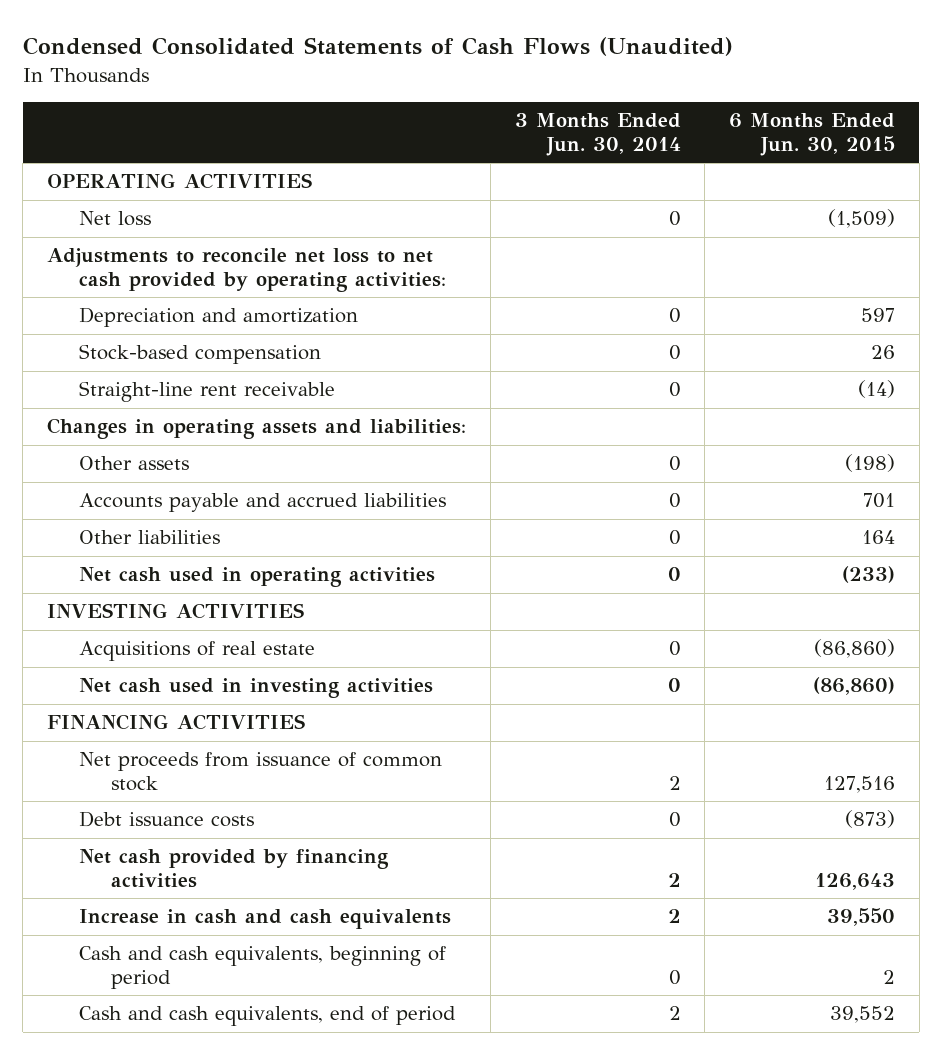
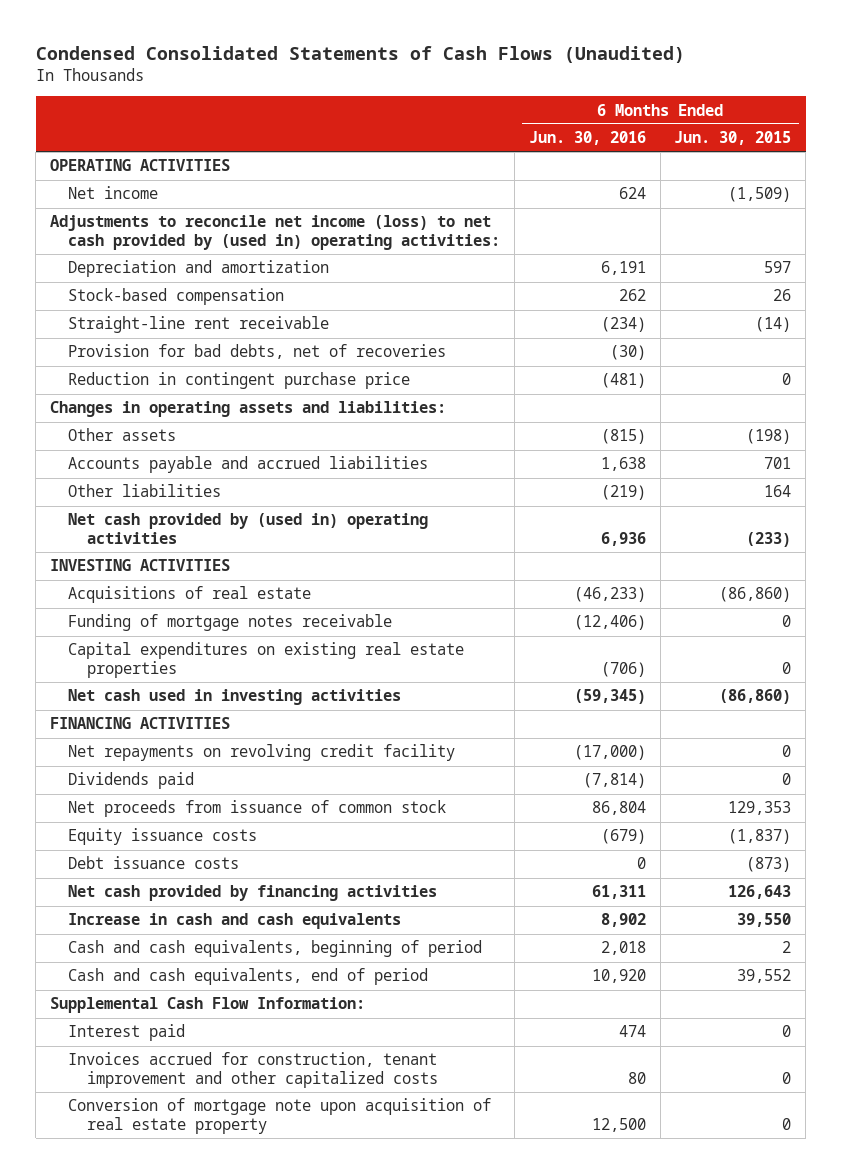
[514,113,681,156] 3 Months Ended Jun. 30, 2014 -> none
none -> [528,131,646,146] Jun. 30, 2016
[79,211,152,227] Net loss -> [68,186,159,200] Net income
[47,248,447,292] Adjustments to reconcile net loss to net cash provided by operating activities: -> [49,215,501,250] Adjustments to reconcile net income (loss) to net cash provided by (used in) operating activities:
none -> [68,344,447,360] Provision for bad debts, net of recoveries
none -> [68,372,411,390] Reduction in contingent purchase price
[79,567,436,588] Net cash used in operating activities -> [68,513,429,544] Net cash provided by (used in) operating activities
none -> [68,614,393,632] Funding of mortgage notes receivable
none -> [68,642,465,678] Capital expenditures on existing real estate properties
none -> [68,744,456,762] Net repayments on revolving credit facility
none -> [68,772,195,790] Dividends paid
[823,775,895,793] 127,516 -> [728,801,792,816] 129,353
none -> [68,828,258,846] Equity issuance costs
none -> [49,997,365,1014] Supplemental Cash Flow Information:
none -> [68,1024,186,1042] Interest paid
none -> [68,1052,438,1088] Invoices accrued for construction, tenant improvement and other capitalized costs
none -> [68,1098,492,1134] Conversion of mortgage note upon acquisition of real estate property

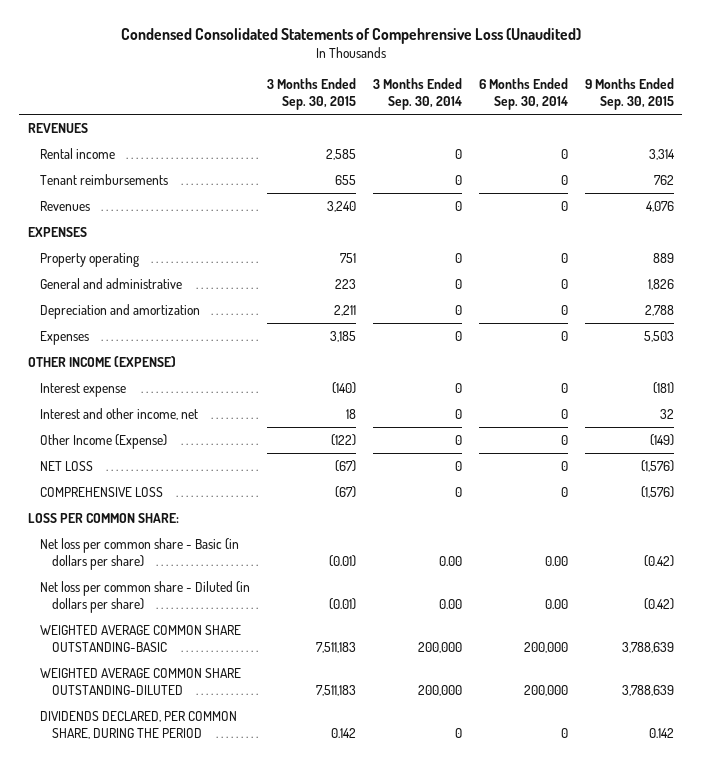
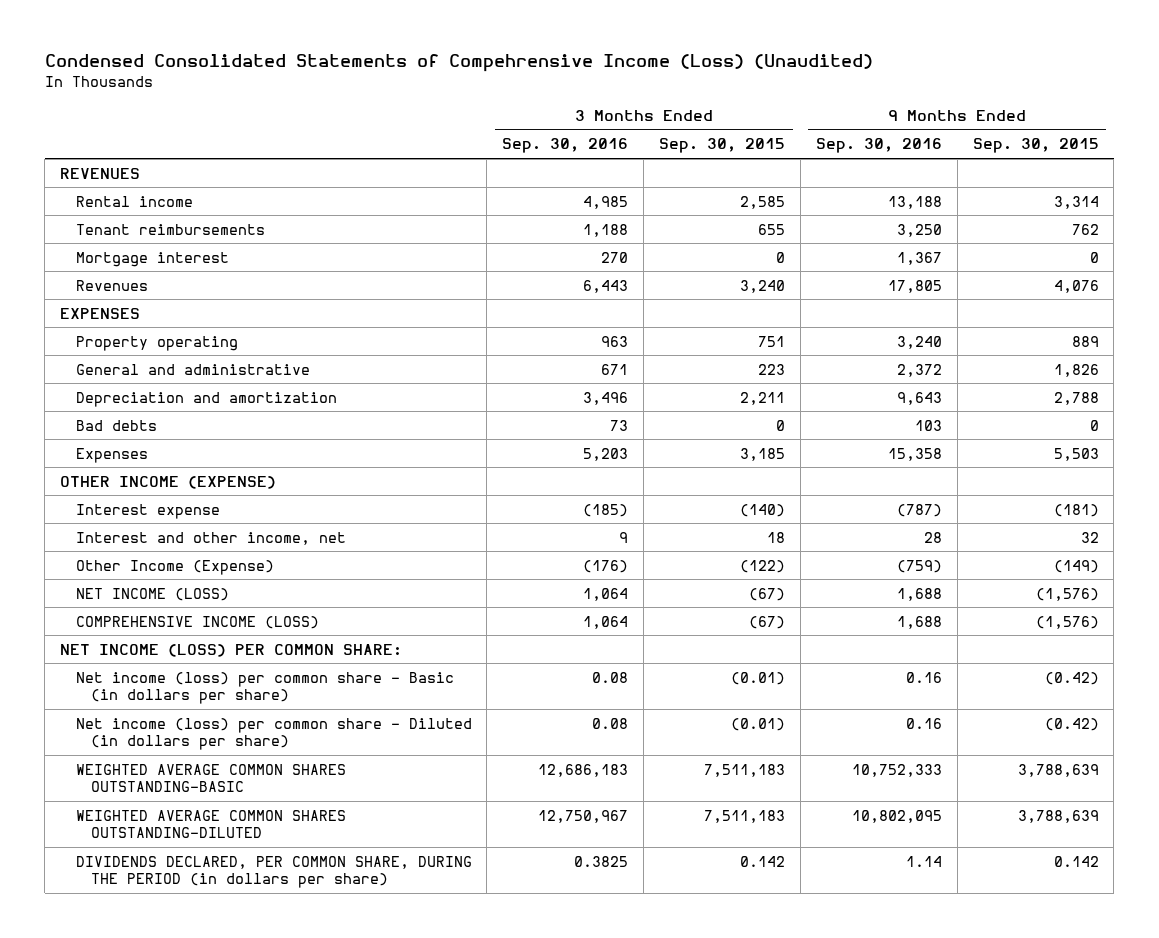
[120,28,581,45] Condensed Consolidated Statements of Compehrensive Loss (Unaudited) -> [44,54,873,73] Condensed Consolidated Statements of Compehrensive Income (Loss) (Unaudited)
[372,78,462,111] 3 Months Ended Sep. 30, 2014 -> none
[478,78,568,111] 6 Months Ended Sep. 30, 2014 -> none
none -> [502,138,629,154] Sep. 30, 2016
none -> [815,138,942,154] Sep. 30, 2016
none -> [75,251,229,267] Mortgage interest
none -> [75,419,157,431] Bad debts
[39,461,93,472] NET LOSS -> [75,587,229,601] NET INCOME (LOSS)
[39,487,163,498] COMPREHENSIVE LOSS -> [75,615,319,629] COMPREHENSIVE INCOME (LOSS)
[27,513,179,524] LOSS PER COMMON SHARE: -> [60,643,403,657] NET INCOME (LOSS) PER COMMON SHARE:
[39,538,239,570] Net loss per common share - Basic (in dollars per share) -> [75,671,454,704] Net income (loss) per common share - Basic (in dollars per share)
[39,581,250,613] Net loss per common share - Diluted (in dollars per share) -> [75,717,472,750] Net income (loss) per common share - Diluted (in dollars per share)
[39,625,241,652] WEIGHTED AVERAGE COMMON SHARE OUTSTANDING-BASIC -> [75,763,346,792] WEIGHTED AVERAGE COMMON SHARES OUTSTANDING-BASIC
[39,668,241,695] WEIGHTED AVERAGE COMMON SHARE OUTSTANDING-DILUTED -> [75,809,346,838] WEIGHTED AVERAGE COMMON SHARES OUTSTANDING-DILUTED
[39,711,237,739] DIVIDENDS DECLARED, PER COMMON SHARE, DURING THE PERIOD -> [75,855,472,888] DIVIDENDS DECLARED, PER COMMON SHARE, DURING THE PERIOD (in dollars per share)

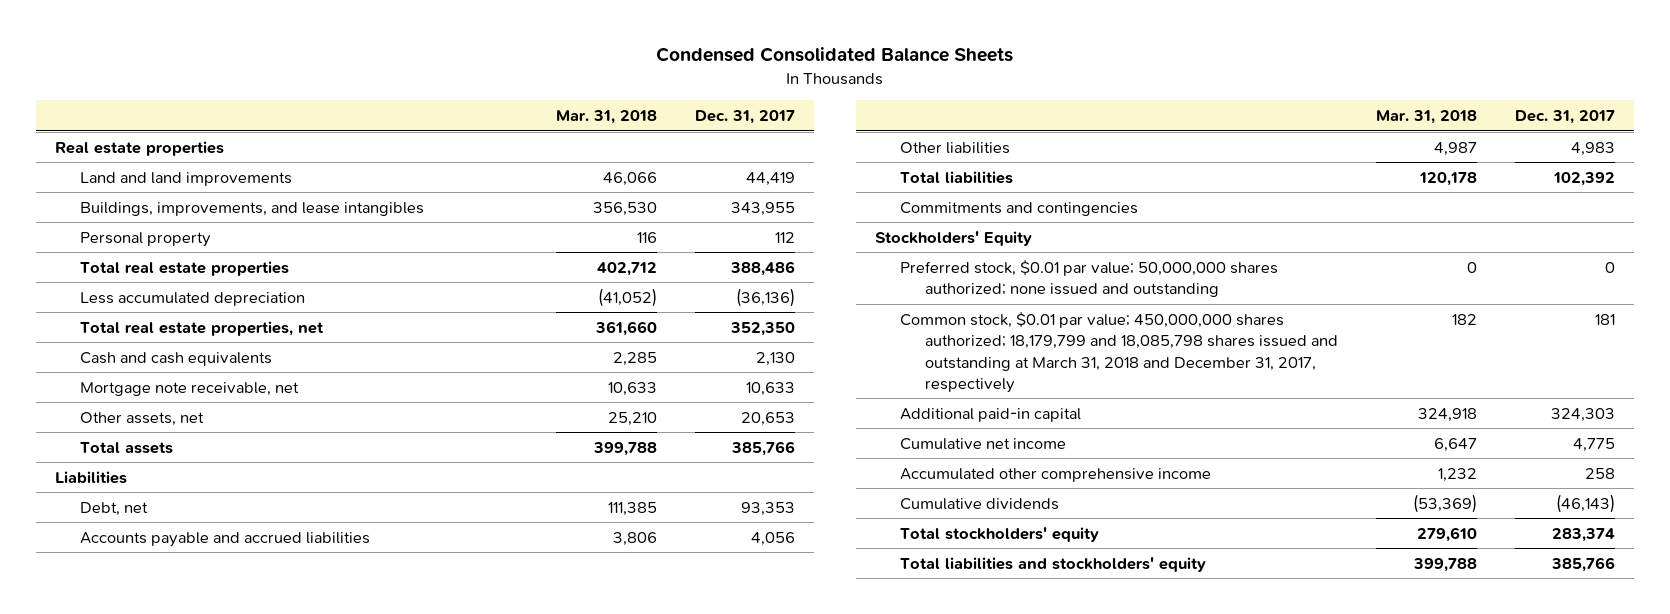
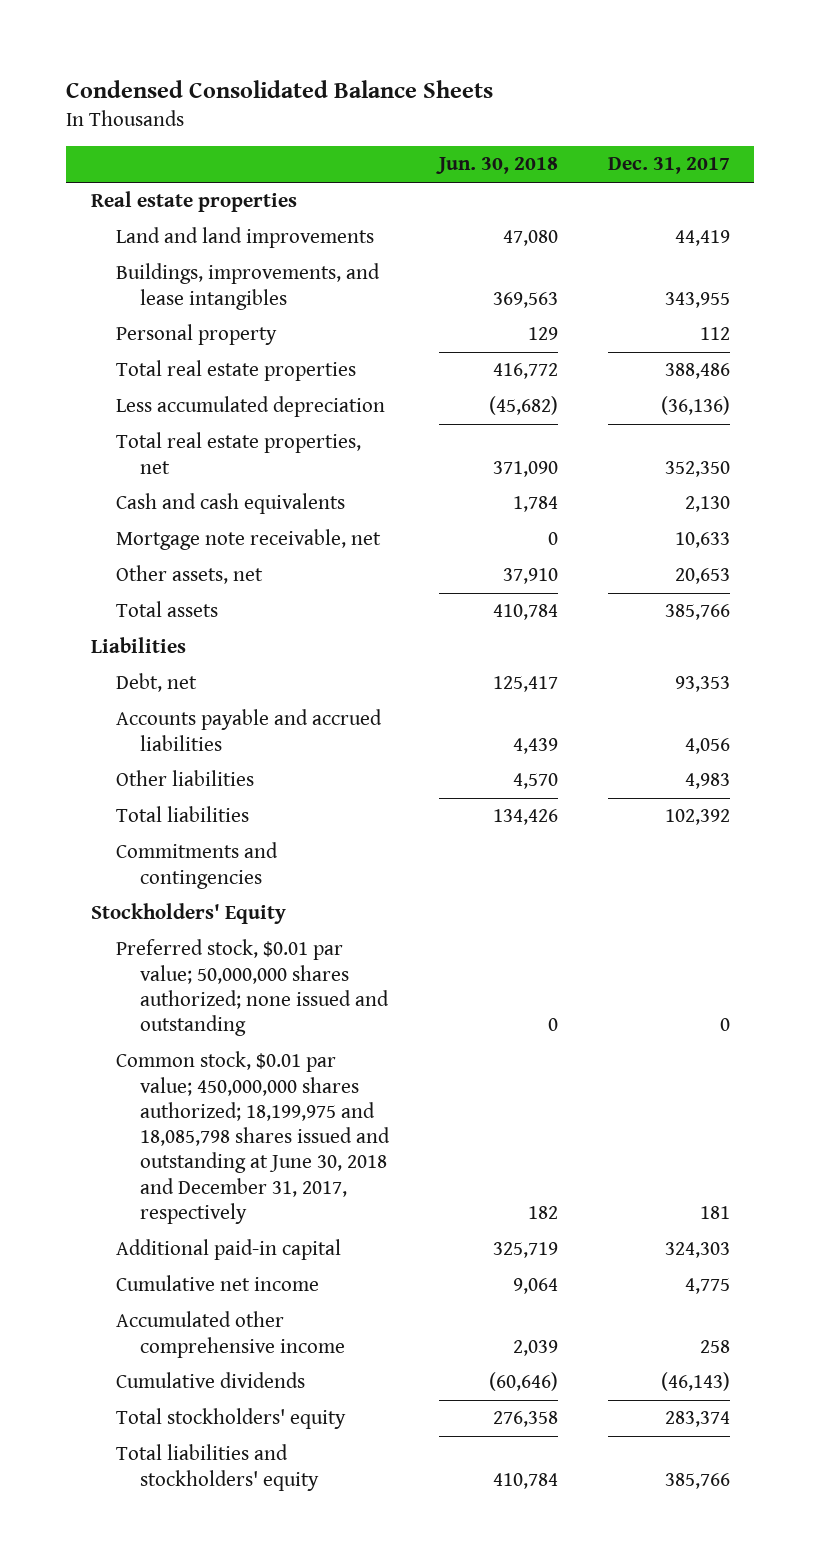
[555,110,657,125] Mar. 31, 2018 -> none
none -> [435,157,558,175] Jun. 30, 2018
[899,311,1338,393] Common stock, $0.01 par value; 450,000,000 shares authorized; 18,179,799 and 18,085,798 shares issued and outstanding at March 31, 2018 and December 31, 2017, respectively -> [115,1051,391,1225] Common stock, $0.01 par value; 450,000,000 shares authorized; 18,199,975 and 18,085,798 shares issued and outstanding at June 30, 2018 and December 31, 2017, respectively

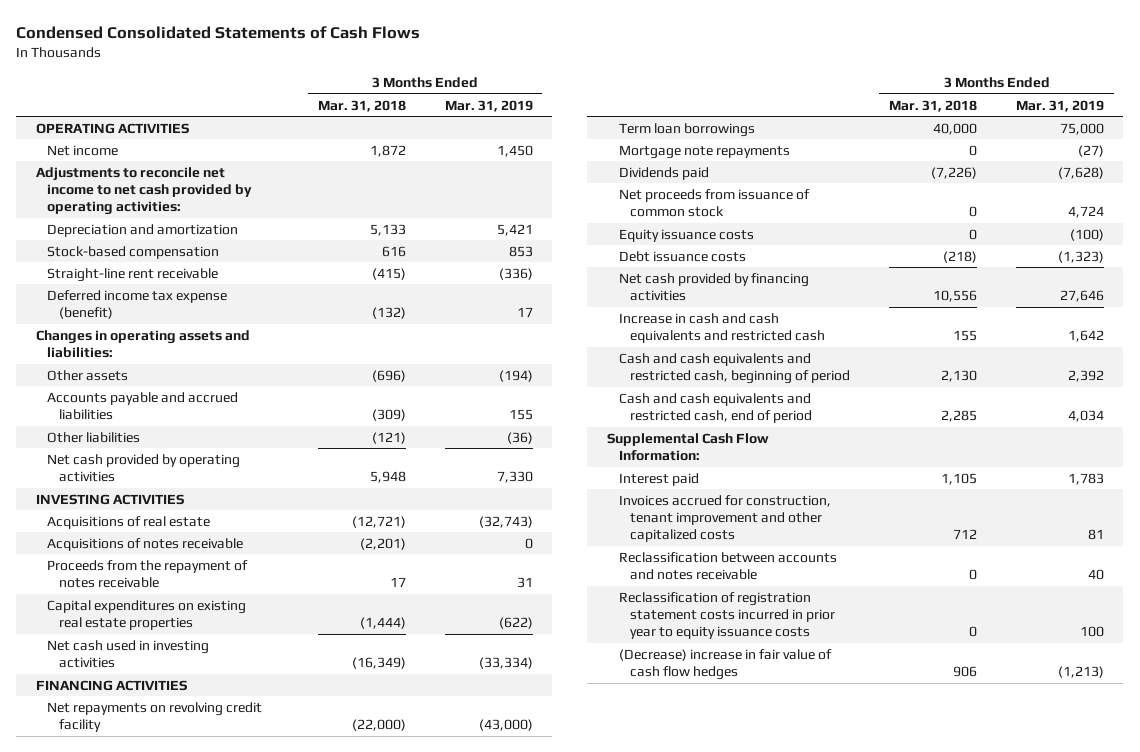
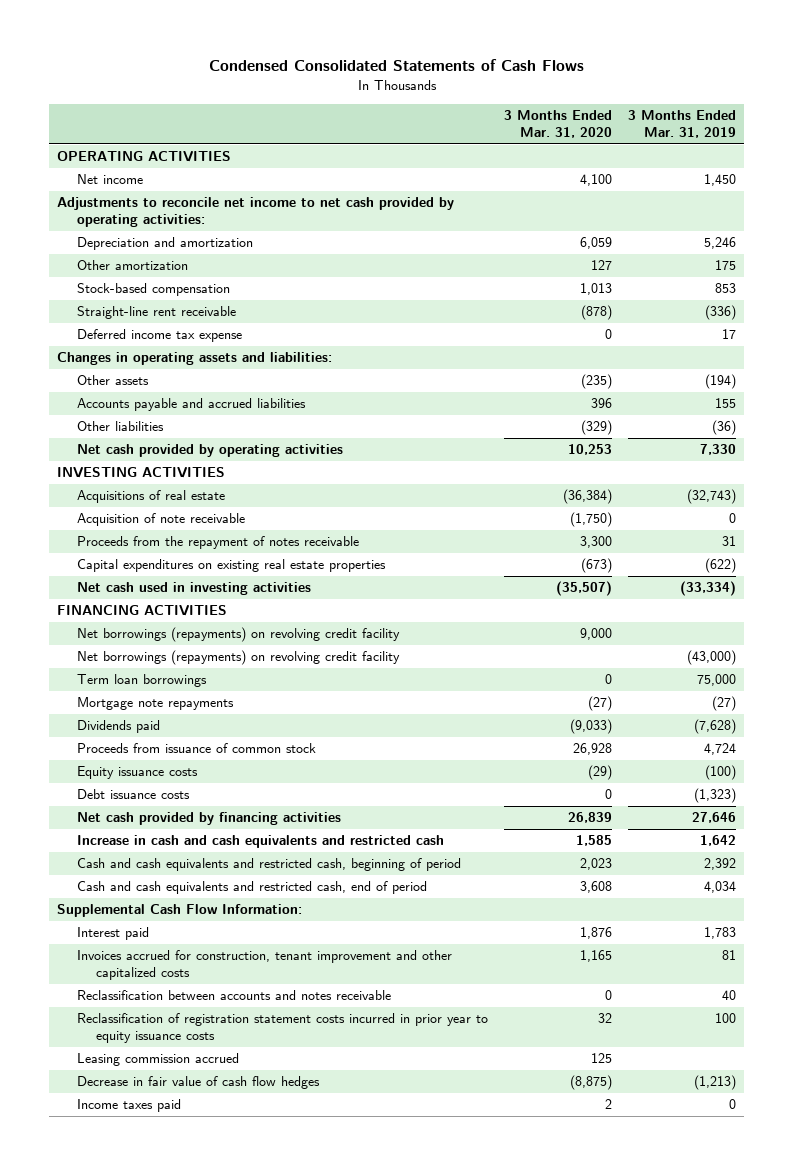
[317,99,406,112] Mar. 31, 2018 -> none
none -> [504,110,613,139] 3 Months Ended Mar. 31, 2020
[496,223,533,236] 5,421 -> [704,237,737,250] 5,246
none -> [76,260,188,271] Other amortization
[47,289,228,320] Deferred income tax expense (benefit) -> [76,329,242,343] Deferred income tax expense
[47,537,244,551] Acquisitions of notes receivable -> [76,513,245,527] Acquisition of note receivable
none -> [76,627,400,643] Net borrowings (repayments) on revolving credit facility
[47,701,263,733] Net repayments on revolving credit facility -> [76,650,400,666] Net borrowings (repayments) on revolving credit facility
[618,188,810,218] Net proceeds from issuance of common stock -> [76,743,316,754] Proceeds from issuance of common stock
none -> [76,1053,239,1067] Leasing commission accrued
[618,648,832,681] (Decrease) increase in fair value of cash flow hedges -> [76,1076,320,1090] Decrease in fair value of cash flow hedges
none -> [76,1099,181,1113] Income taxes paid

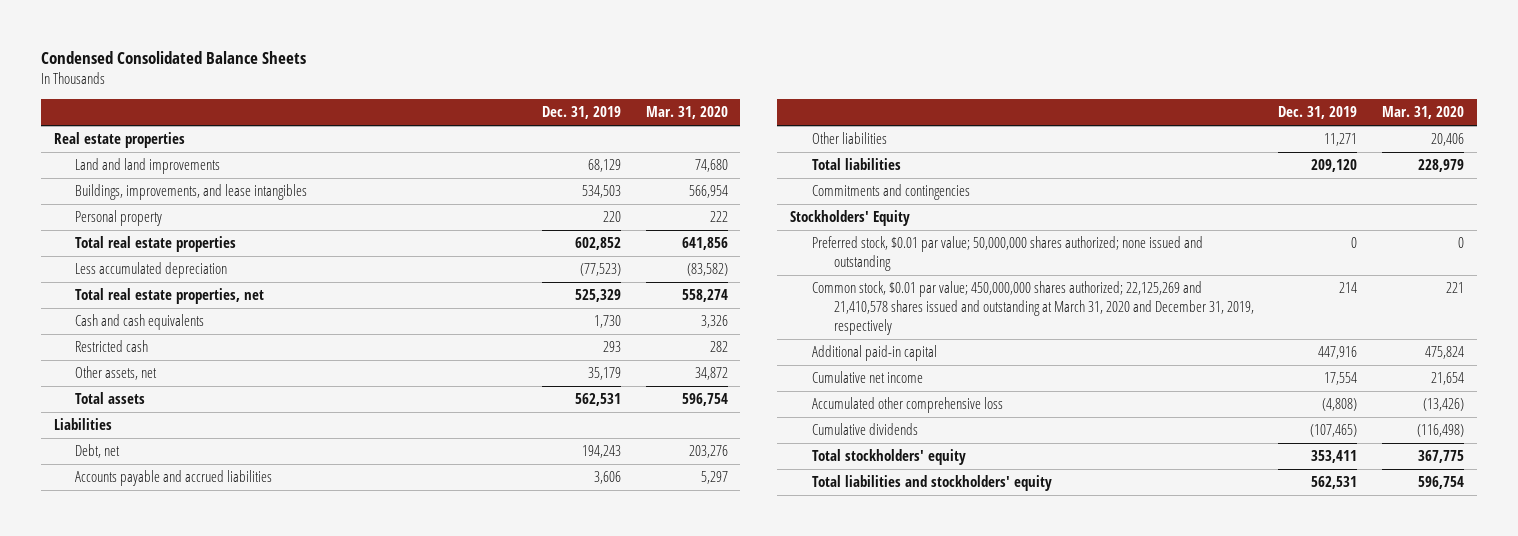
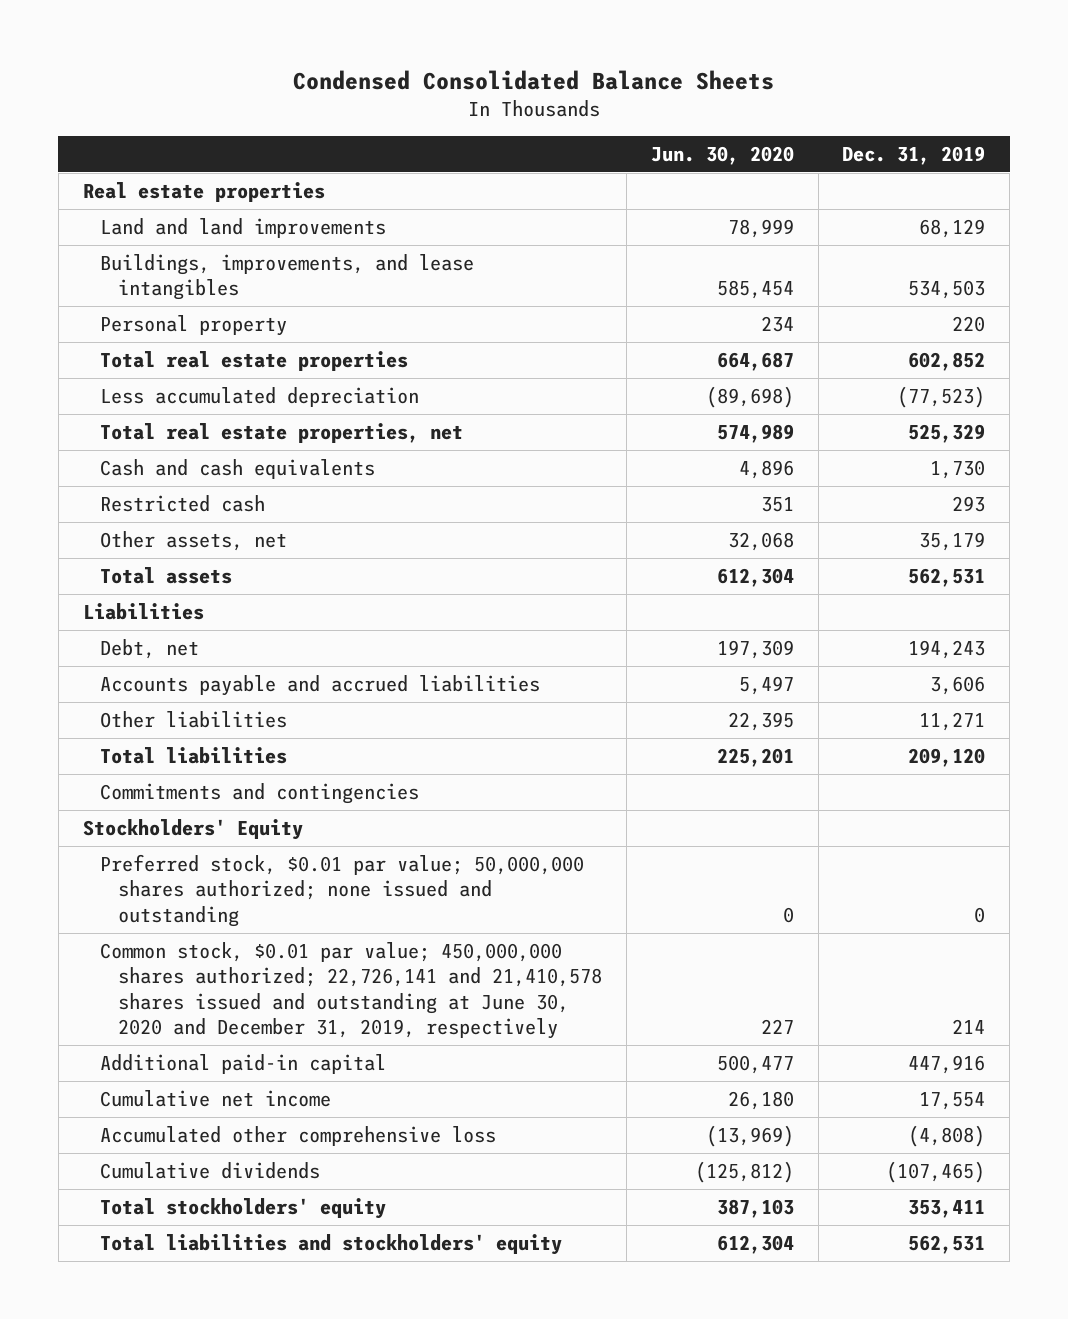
[646,106,729,120] Mar. 31, 2020 -> none
none -> [650,145,794,165] Jun. 30, 2020
[811,281,1254,335] Common stock, $0.01 par value; 450,000,000 shares authorized; 22,125,269 and 21,410,578 shares issued and outstanding at March 31, 2020 and December 31, 2019, respectively -> [100,941,603,1039] Common stock, $0.01 par value; 450,000,000 shares authorized; 22,726,141 and 21,410,578 shares issued and outstanding at June 30, 2020 and December 31, 2019, respectively

